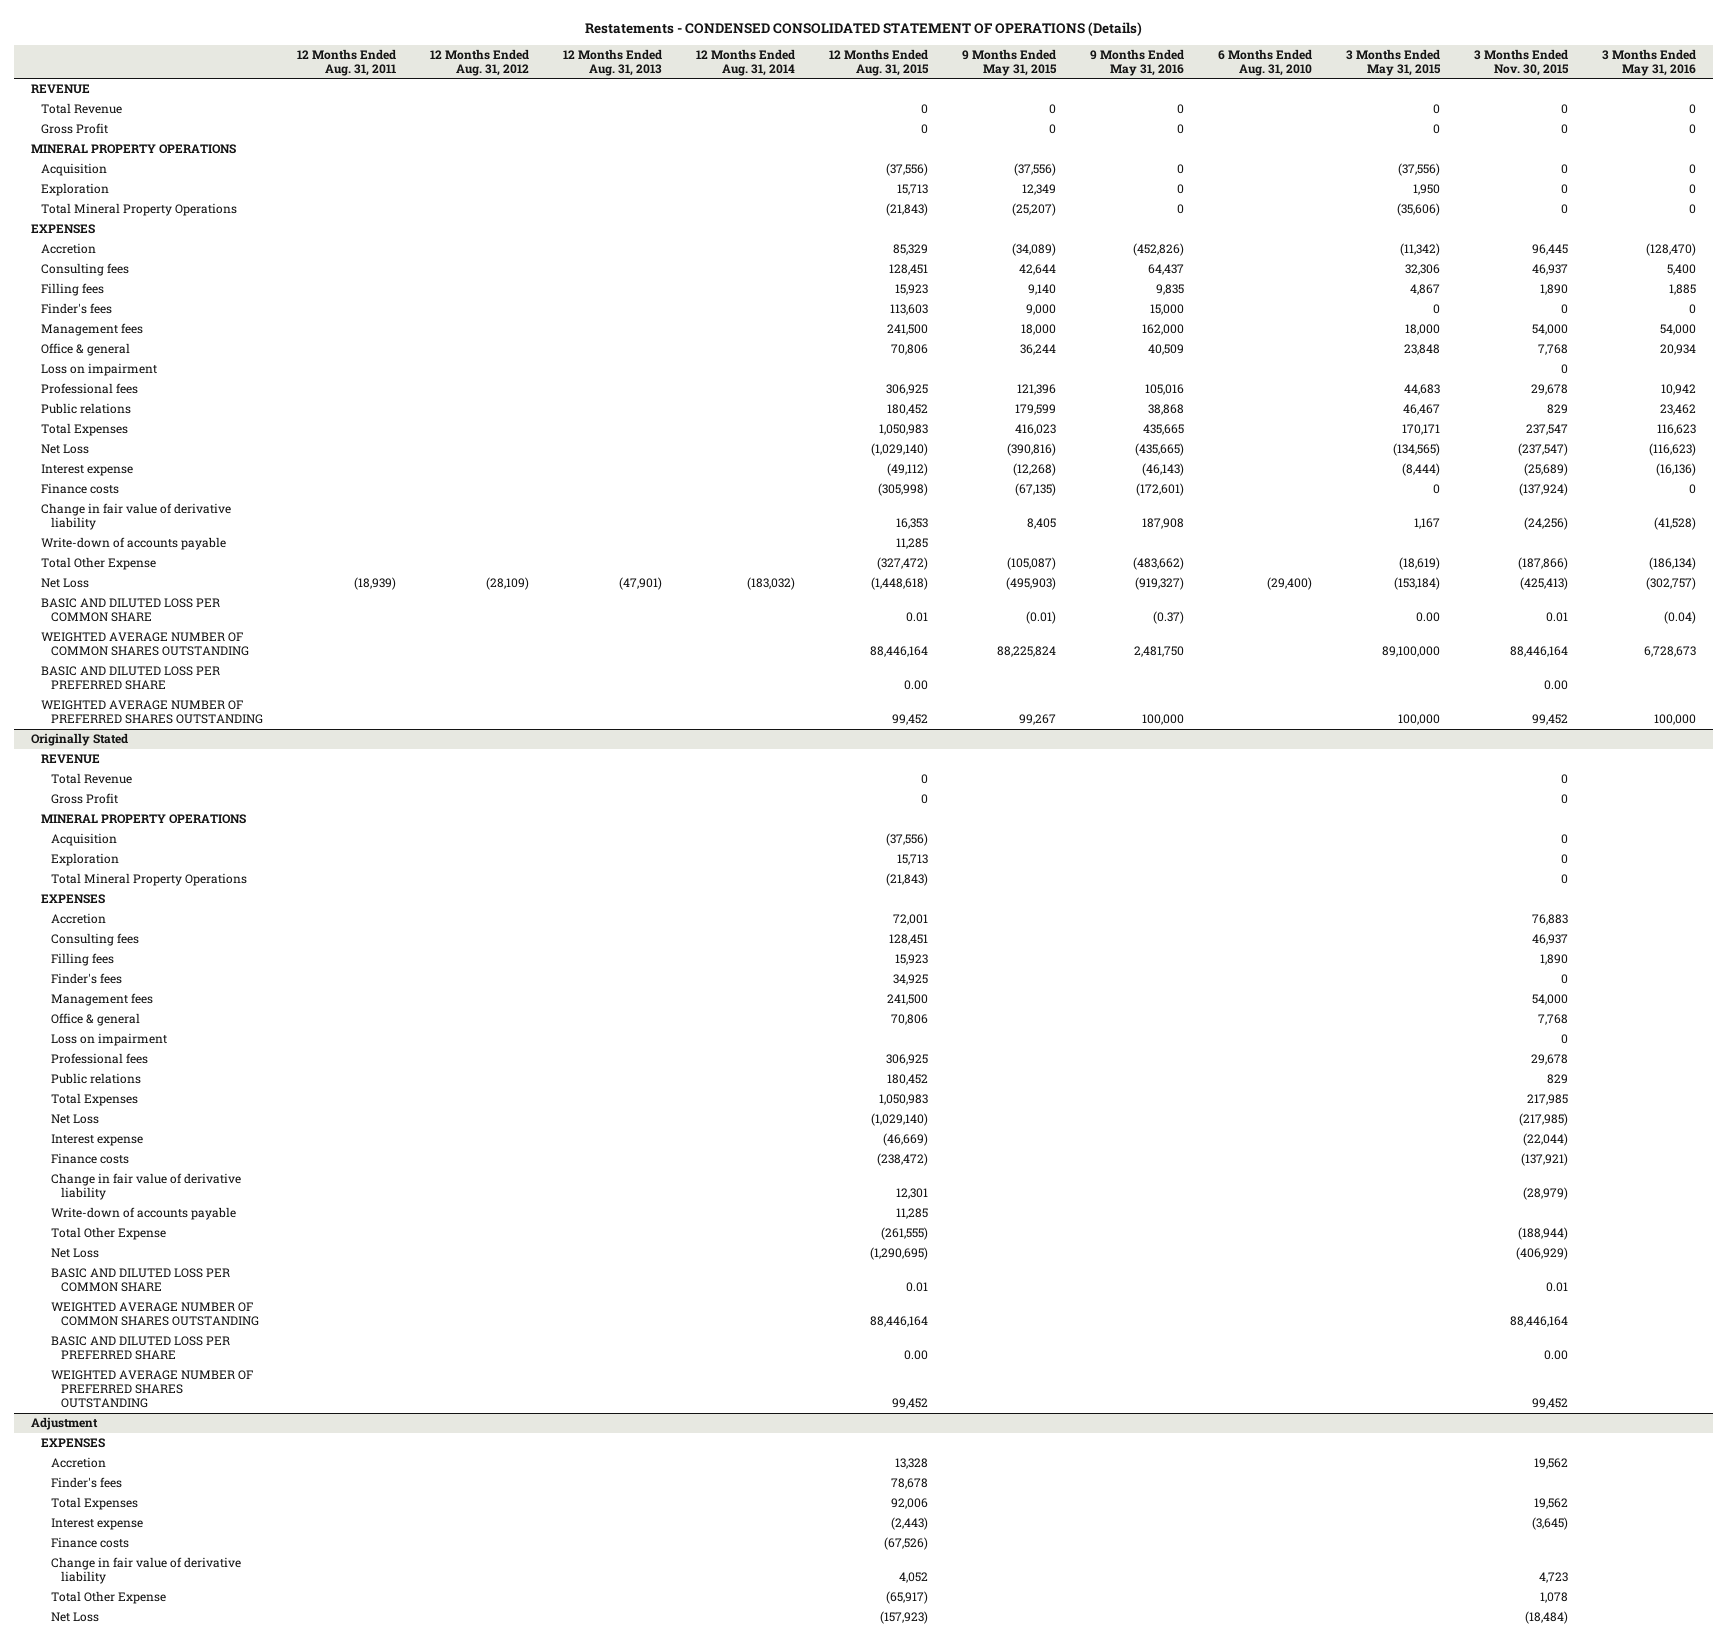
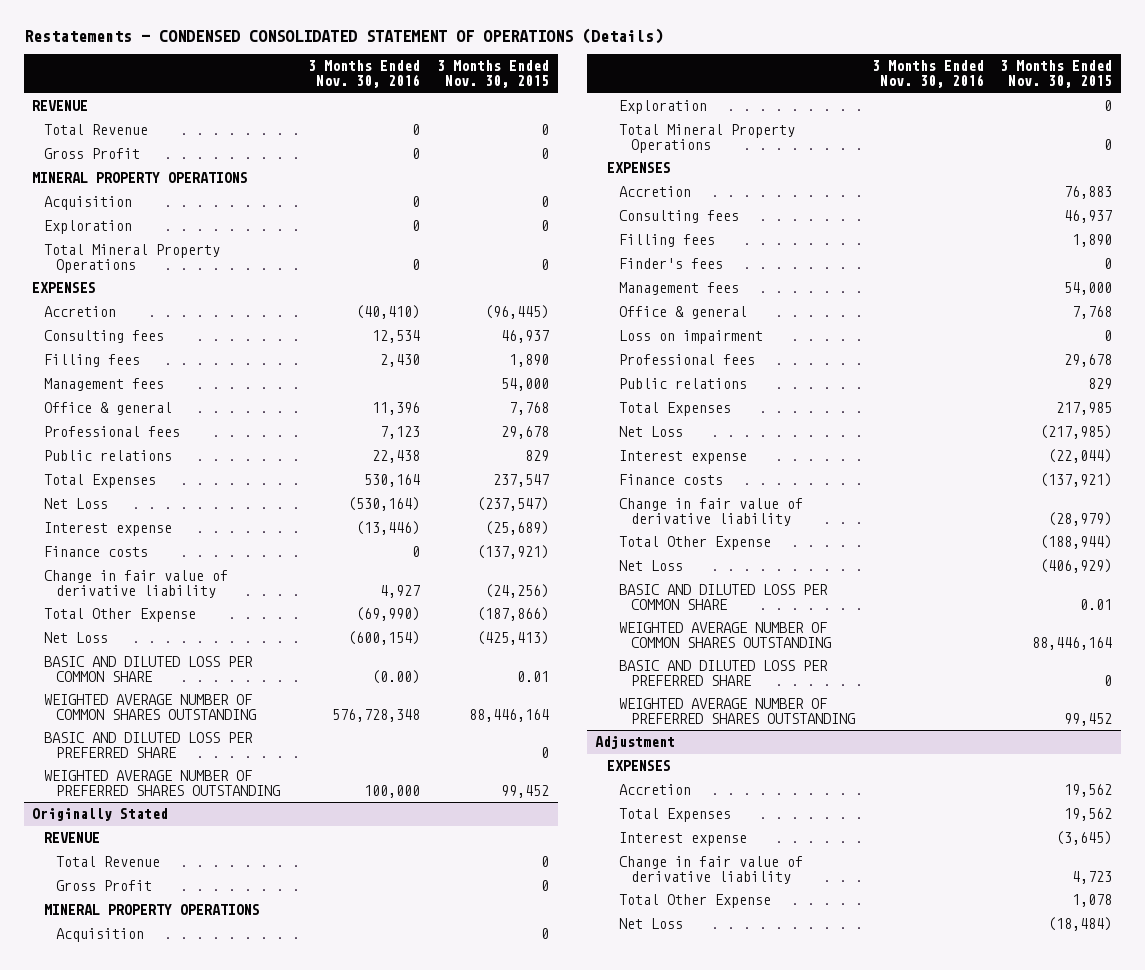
[297,48,397,76] 12 Months Ended Aug. 31, 2011 -> none
[430,48,530,76] 12 Months Ended Aug. 31, 2012 -> none
[563,48,663,76] 12 Months Ended Aug. 31, 2013 -> none
[696,48,796,76] 12 Months Ended Aug. 31, 2014 -> none
[829,48,930,76] 12 Months Ended Aug. 31, 2015 -> none
[962,48,1058,76] 9 Months Ended May 31, 2015 -> none
[1090,48,1185,76] 9 Months Ended May 31, 2016 -> none
[1218,48,1313,76] 6 Months Ended Aug. 31, 2010 -> none
[1346,48,1442,76] 3 Months Ended May 31, 2015 -> none
[1602,48,1697,76] 3 Months Ended May 31, 2016 -> none
none -> [308,60,421,89] 3 Months Ended Nov. 30, 2016
[1532,244,1569,256] 96,445 -> [485,305,550,320] (96,445)
[41,303,113,315] Finder's fees -> none
[41,363,158,377] Loss on impairment -> none
[1519,483,1569,497] (137,924) -> [477,545,550,560] (137,921)
[41,537,227,551] Write-down of accounts payable -> none
[1544,680,1569,691] 0.00 -> [541,747,550,759] 0
[51,1207,237,1221] Write-down of accounts payable -> none
[1544,1350,1569,1361] 0.00 -> [1104,675,1113,687] 0
[51,1477,123,1489] Finder's fees -> none
[51,1537,130,1549] Finance costs -> none

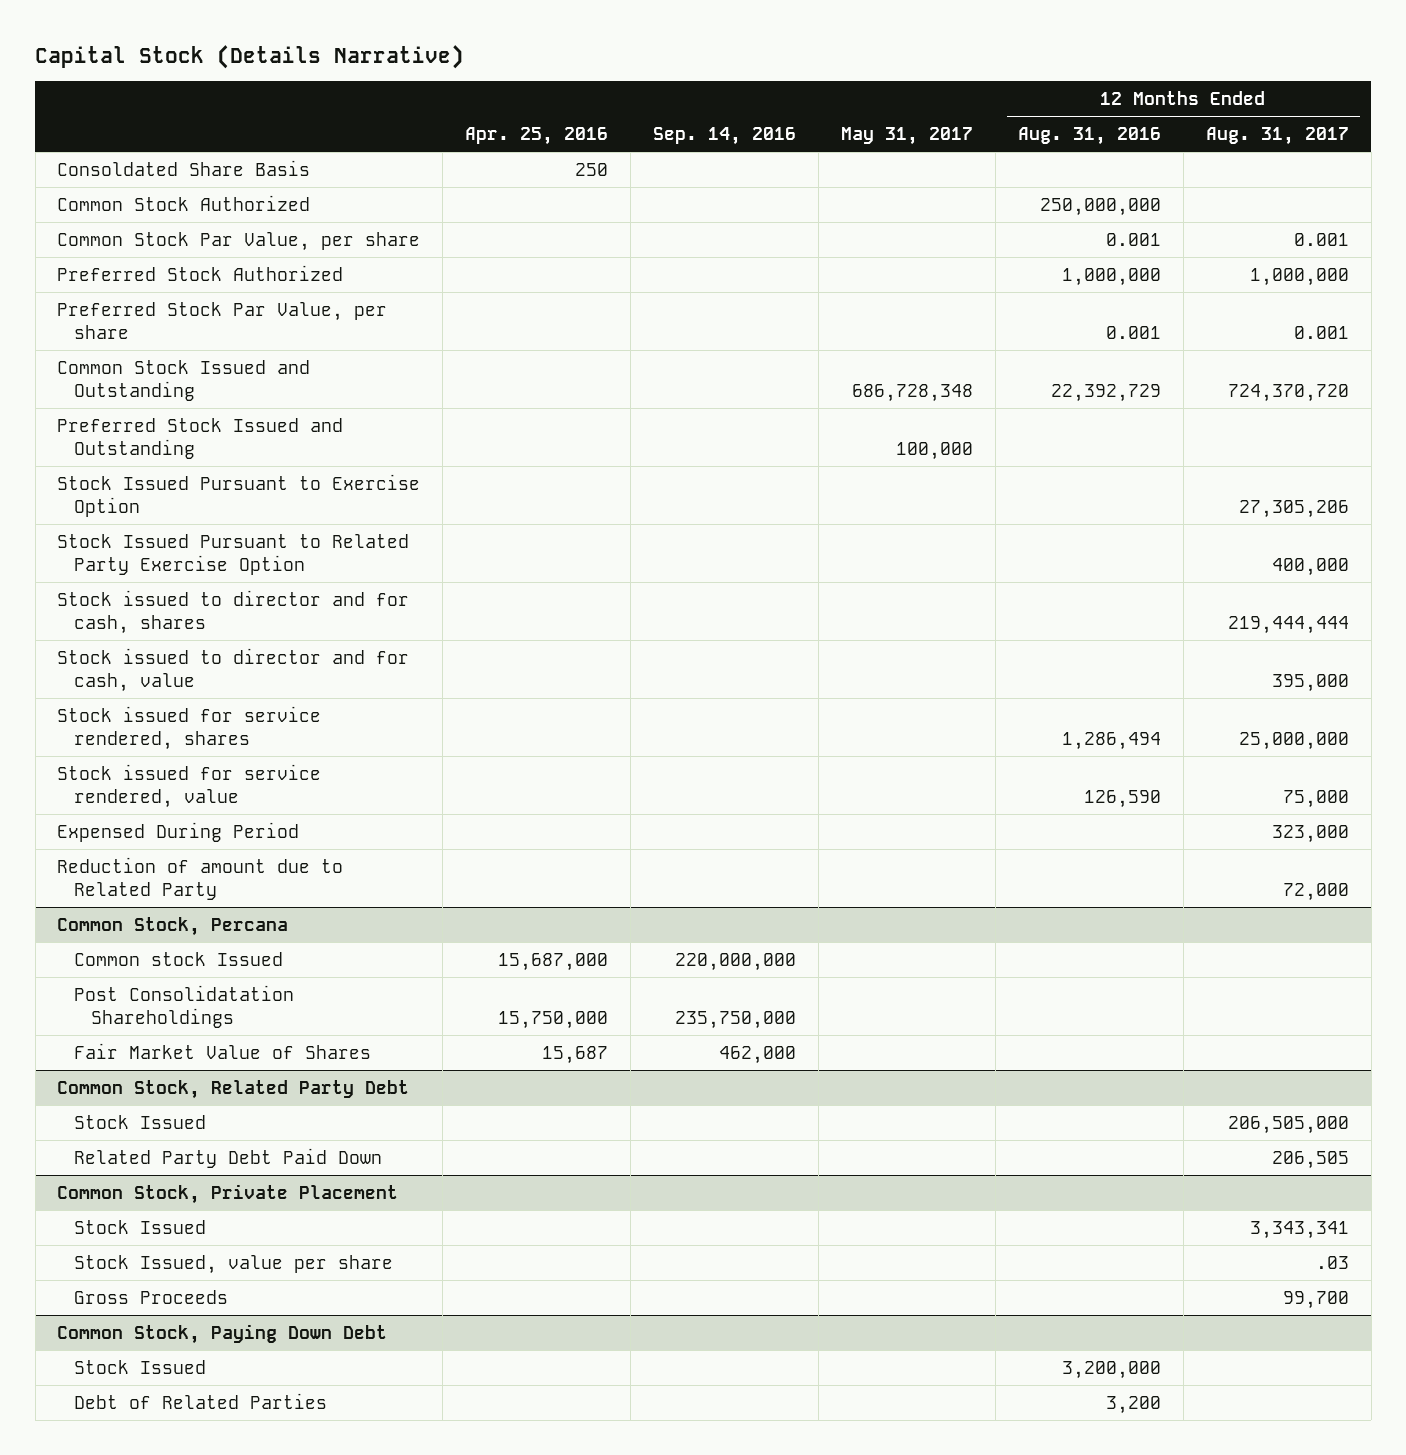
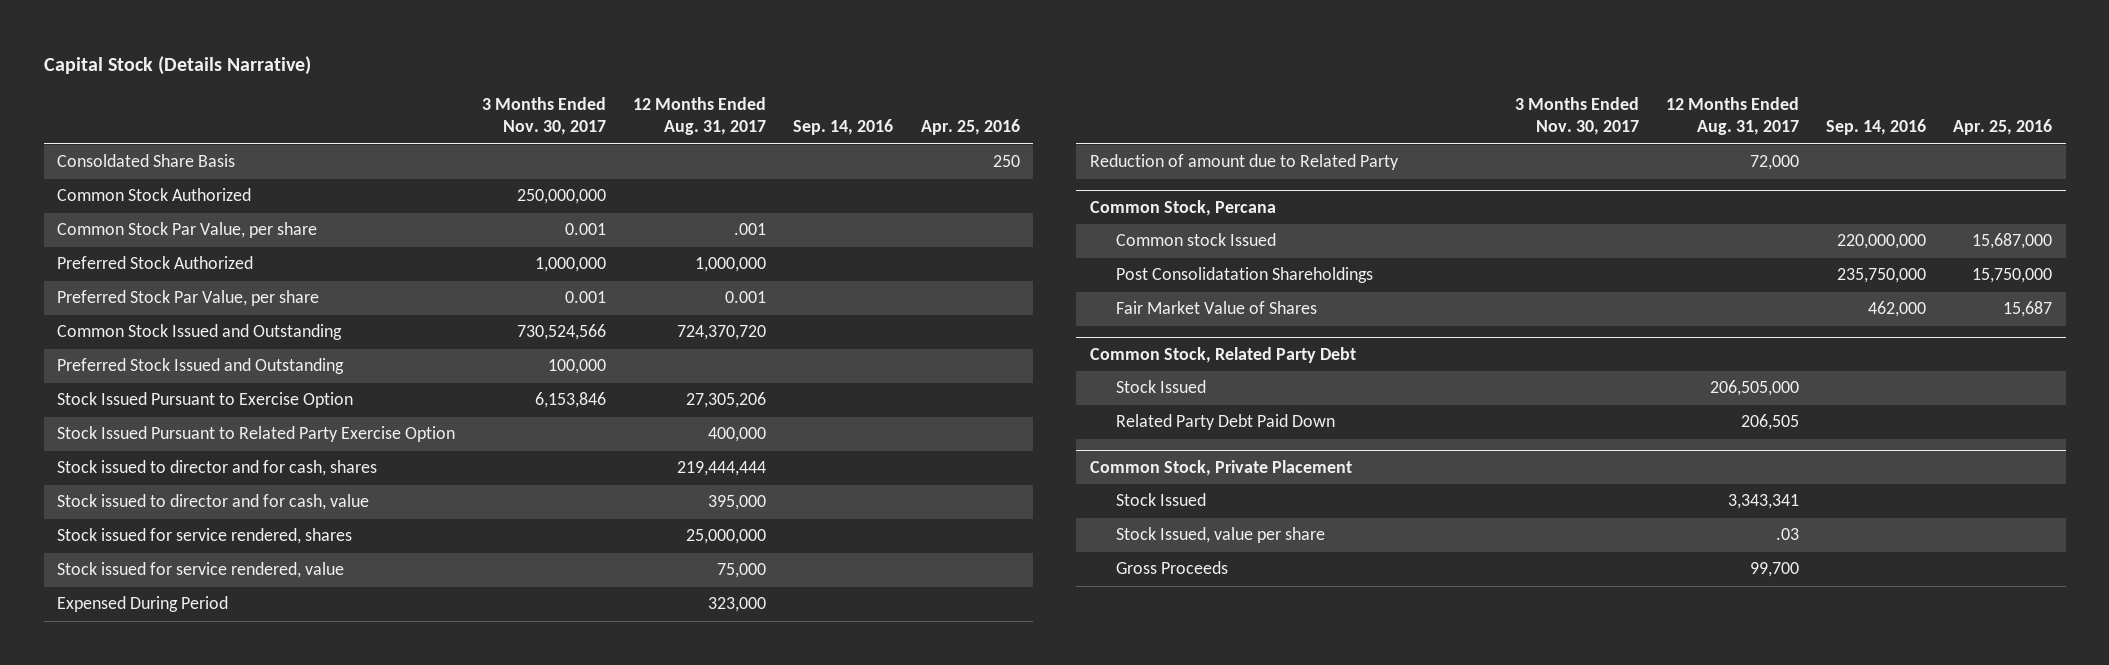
[841,127,974,146] May 31, 2017 -> none
[1017,127,1161,146] Aug. 31, 2016 -> none
none -> [482,97,607,136] 3 Months Ended Nov. 30, 2017
[1293,232,1349,246] 0.001 -> [734,223,767,236] .001
[57,1323,388,1344] Common Stock, Paying Down Debt -> none
[74,1359,207,1374] Stock Issued -> none
[74,1392,328,1409] Debt of Related Parties -> none

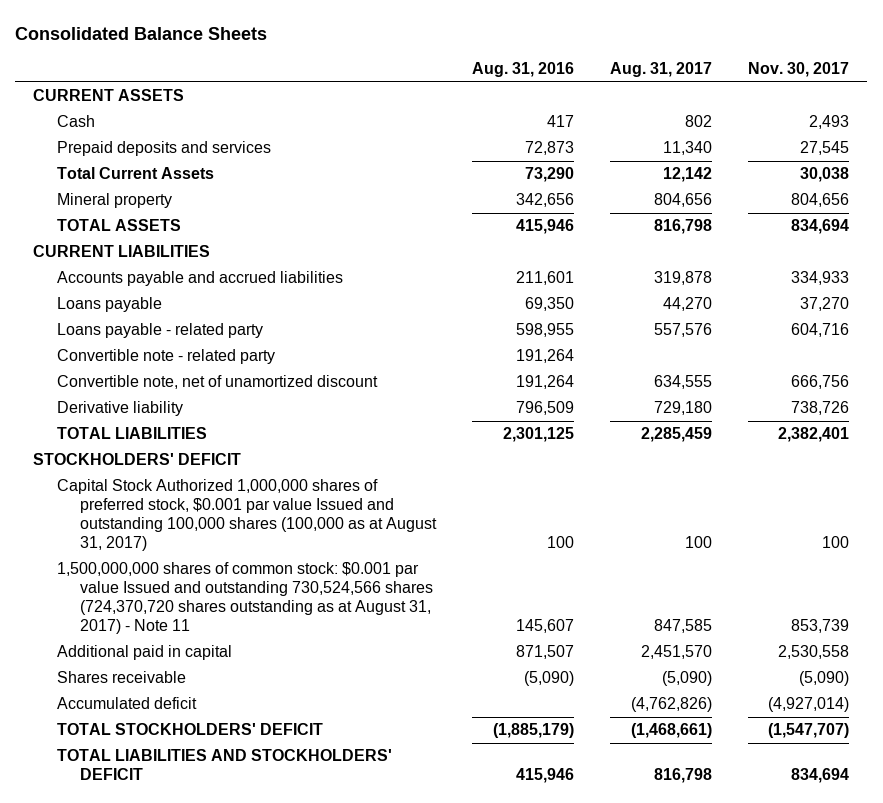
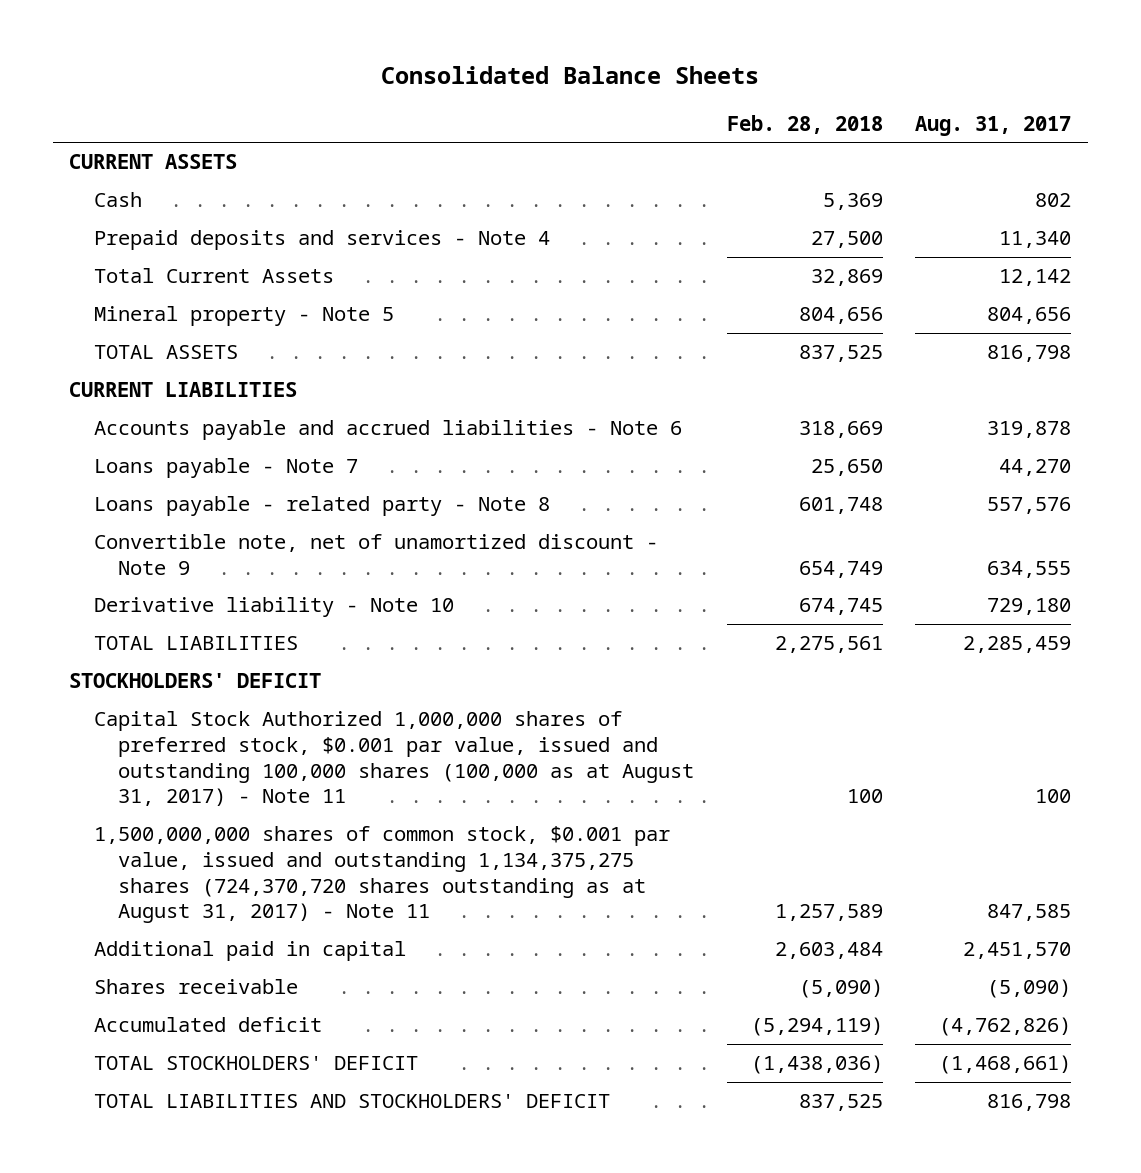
[471,62,574,78] Aug. 31, 2016 -> none
[748,62,850,78] Nov. 30, 2017 -> none
none -> [726,114,883,134] Feb. 28, 2018
[56,141,271,157] Prepaid deposits and services -> [93,230,550,251] Prepaid deposits and services - Note 4
[56,193,172,209] Mineral property -> [93,306,394,327] Mineral property - Note 5
[56,349,275,365] Convertible note - related party -> none
[56,271,343,287] Accounts payable and accrued liabilities -> [93,420,682,441] Accounts payable and accrued liabilities - Note 6
[56,297,162,313] Loans payable -> [93,458,358,479] Loans payable - Note 7
[56,323,263,339] Loans payable - related party -> [93,496,550,517] Loans payable - related party - Note 8
[56,375,378,390] Convertible note, net of unamortized discount -> [93,534,658,575] Convertible note, net of unamortized discount - Note 9
[56,401,183,417] Derivative liability -> [93,597,454,618] Derivative liability - Note 10
[56,479,437,552] Capital Stock Authorized 1,000,000 shares of preferred stock, $0.001 par value Issued and outstanding 100,000 shares (100,000 as at August 31, 2017) -> [93,711,695,807] Capital Stock Authorized 1,000,000 shares of preferred stock, $0.001 par value, issued and outstanding 100,000 shares (100,000 as at August 31, 2017) - Note 11
[56,562,433,635] 1,500,000,000 shares of common stock: $0.001 par value Issued and outstanding 730,524,566 shares (724,370,720 shares outstanding as at August 31, 2017) - Note 11 -> [93,826,670,924] 1,500,000,000 shares of common stock, $0.001 par value, issued and outstanding 1,134,375,275 shares (724,370,720 shares outstanding as at August 31, 2017) - Note 11

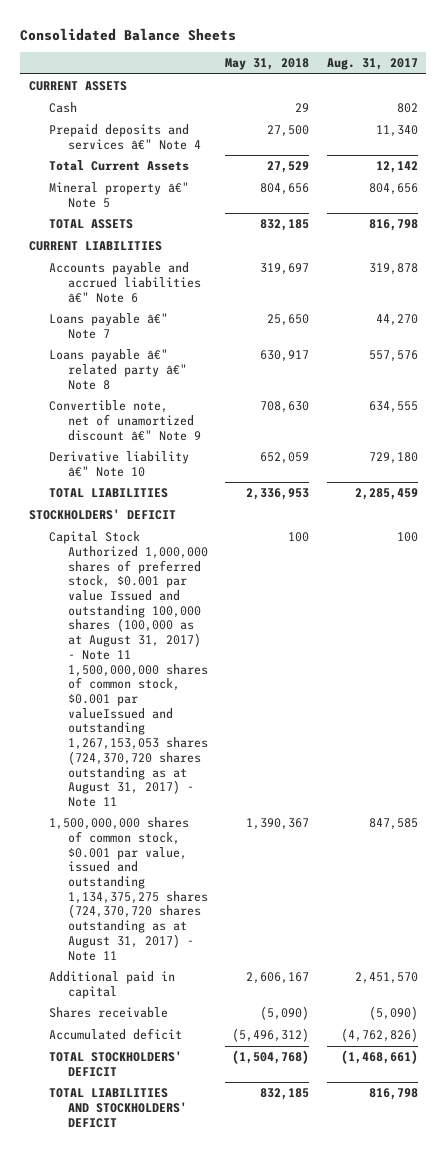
[726,114,883,134] Feb. 28, 2018 -> none
none -> [225,58,310,71] May 31, 2018
[93,230,550,251] Prepaid deposits and services - Note 4 -> [48,124,201,150] Prepaid deposits and services â€" Note 4
[93,306,394,327] Mineral property - Note 5 -> [48,182,189,208] Mineral property â€" Note 5
[93,420,682,441] Accounts payable and accrued liabilities - Note 6 -> [48,262,201,303] Accounts payable and accrued liabilities â€" Note 6
[93,458,358,479] Loans payable - Note 7 -> [48,313,168,339] Loans payable â€" Note 7
[93,496,550,517] Loans payable - related party - Note 8 -> [48,349,187,390] Loans payable â€" related party â€" Note 8
[93,534,658,575] Convertible note, net of unamortized discount - Note 9 -> [48,400,201,441] Convertible note, net of unamortized discount â€" Note 9
[93,597,454,618] Derivative liability - Note 10 -> [48,451,189,477] Derivative liability â€" Note 10
[93,711,695,807] Capital Stock Authorized 1,000,000 shares of preferred stock, $0.001 par value, issued and outstanding 100,000 shares (100,000 as at August 31, 2017) - Note 11 -> [48,531,208,807] Capital Stock Authorized 1,000,000 shares of preferred stock, $0.001 par value Issued and outstanding 100,000 shares (100,000 as at August 31, 2017) - Note 11 1,500,000,000 shares of common stock, $0.001 par valueIssued and outstanding 1,267,153,053 shares (724,370,720 shares outstanding as at August 31, 2017) - Note 11

